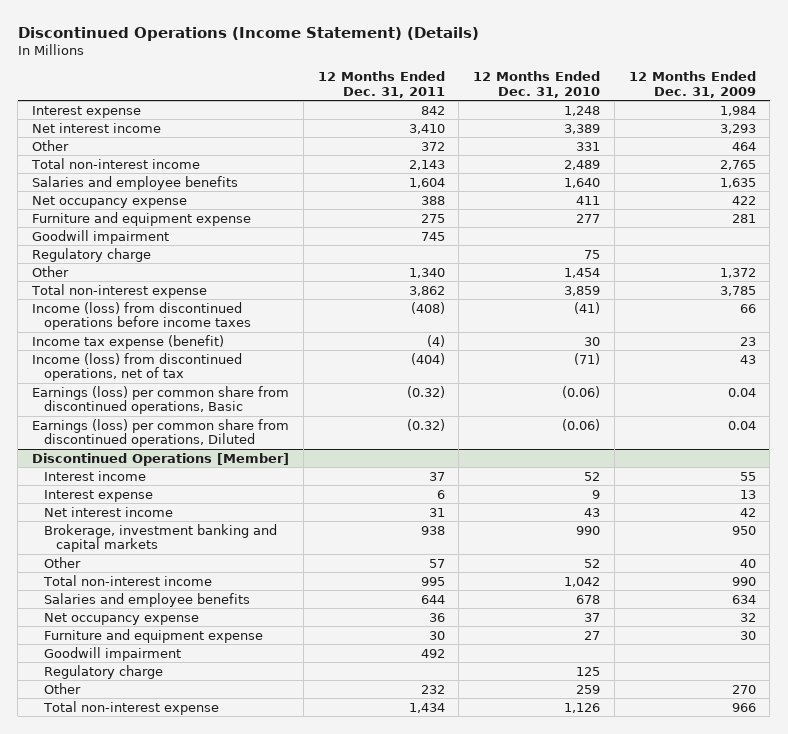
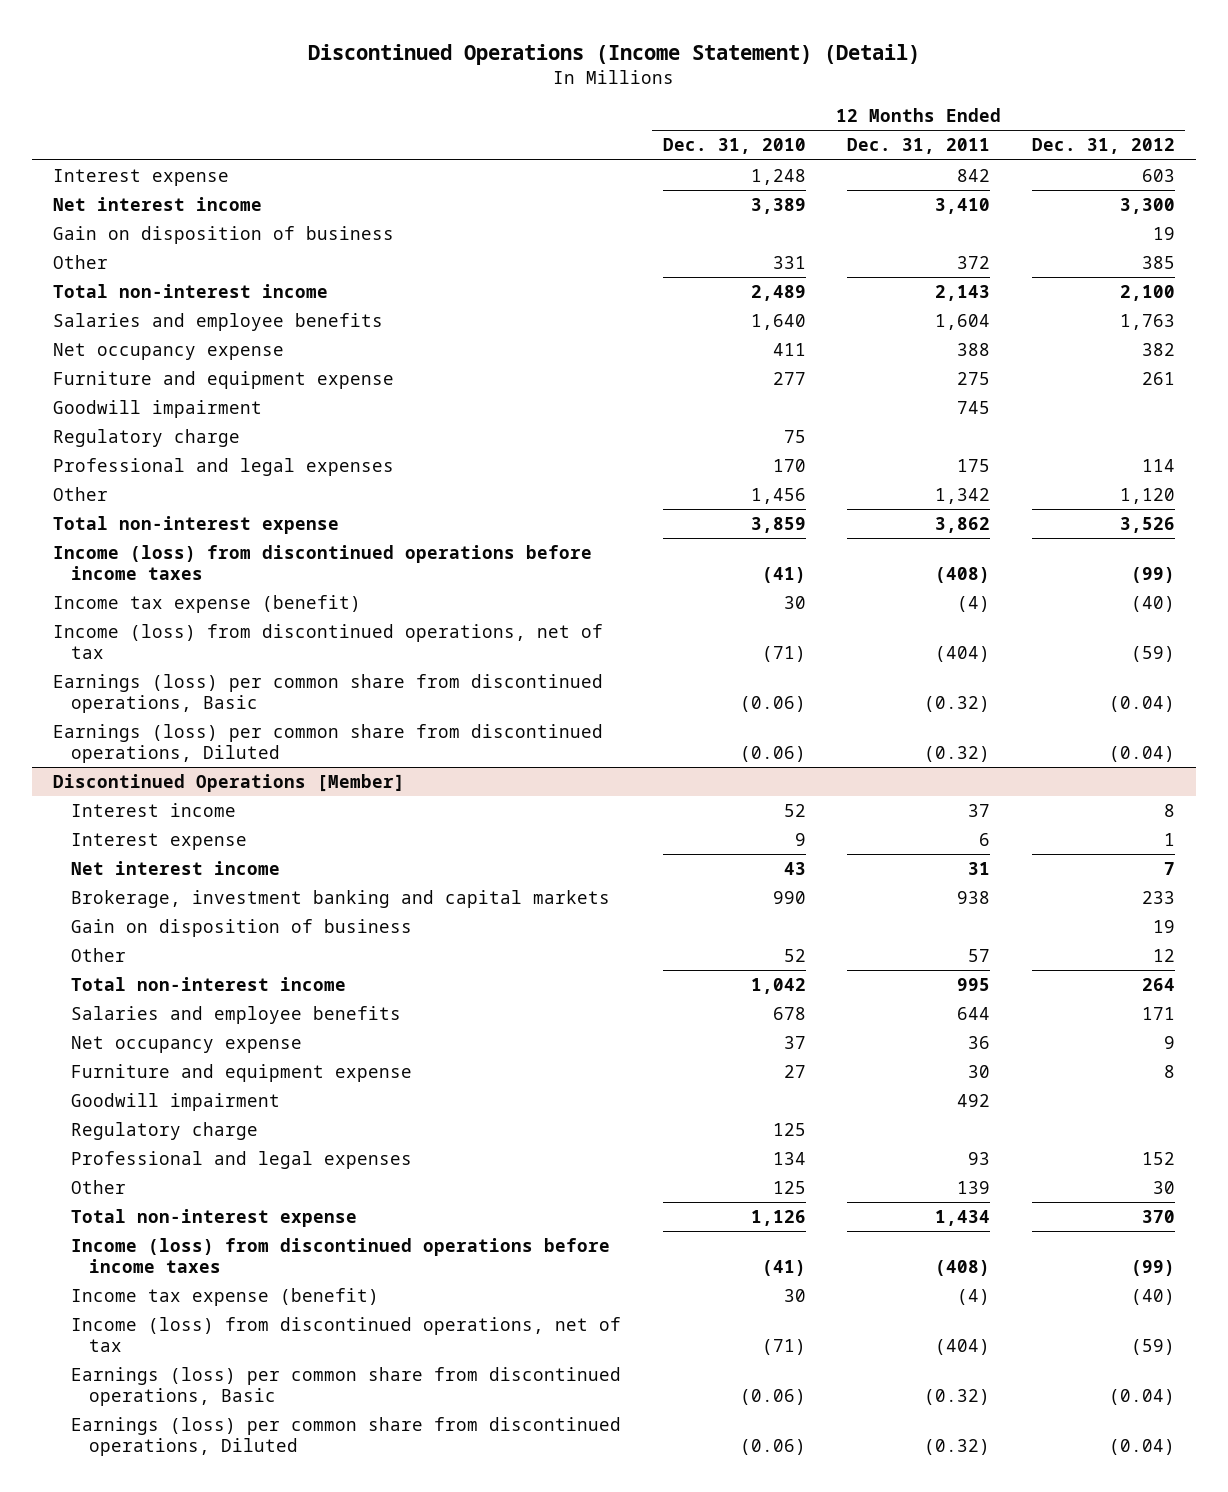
[17,26,479,41] Discontinued Operations (Income Statement) (Details) -> [308,43,921,65] Discontinued Operations (Income Statement) (Detail)
[628,71,756,98] 12 Months Ended Dec. 31, 2009 -> none
none -> [1031,138,1175,155] Dec. 31, 2012
none -> [53,225,395,244] Gain on disposition of business
none -> [53,457,395,476] Professional and legal expenses
[408,267,445,278] 1,340 -> [935,487,991,504] 1,342
[564,267,601,278] 1,454 -> [750,487,806,504] 1,456
none -> [71,918,413,937] Gain on disposition of business
none -> [71,1150,413,1169] Professional and legal expenses
[420,684,445,694] 232 -> [957,1180,991,1194] 139
[576,684,601,694] 259 -> [772,1180,806,1194] 125
none -> [71,1237,611,1274] Income (loss) from discontinued operations before income taxes
none -> [71,1287,380,1306] Income tax expense (benefit)
none -> [71,1316,622,1353] Income (loss) from discontinued operations, net of tax
none -> [71,1366,622,1407] Earnings (loss) per common share from discontinued operations, Basic
none -> [71,1416,622,1457] Earnings (loss) per common share from discontinued operations, Diluted

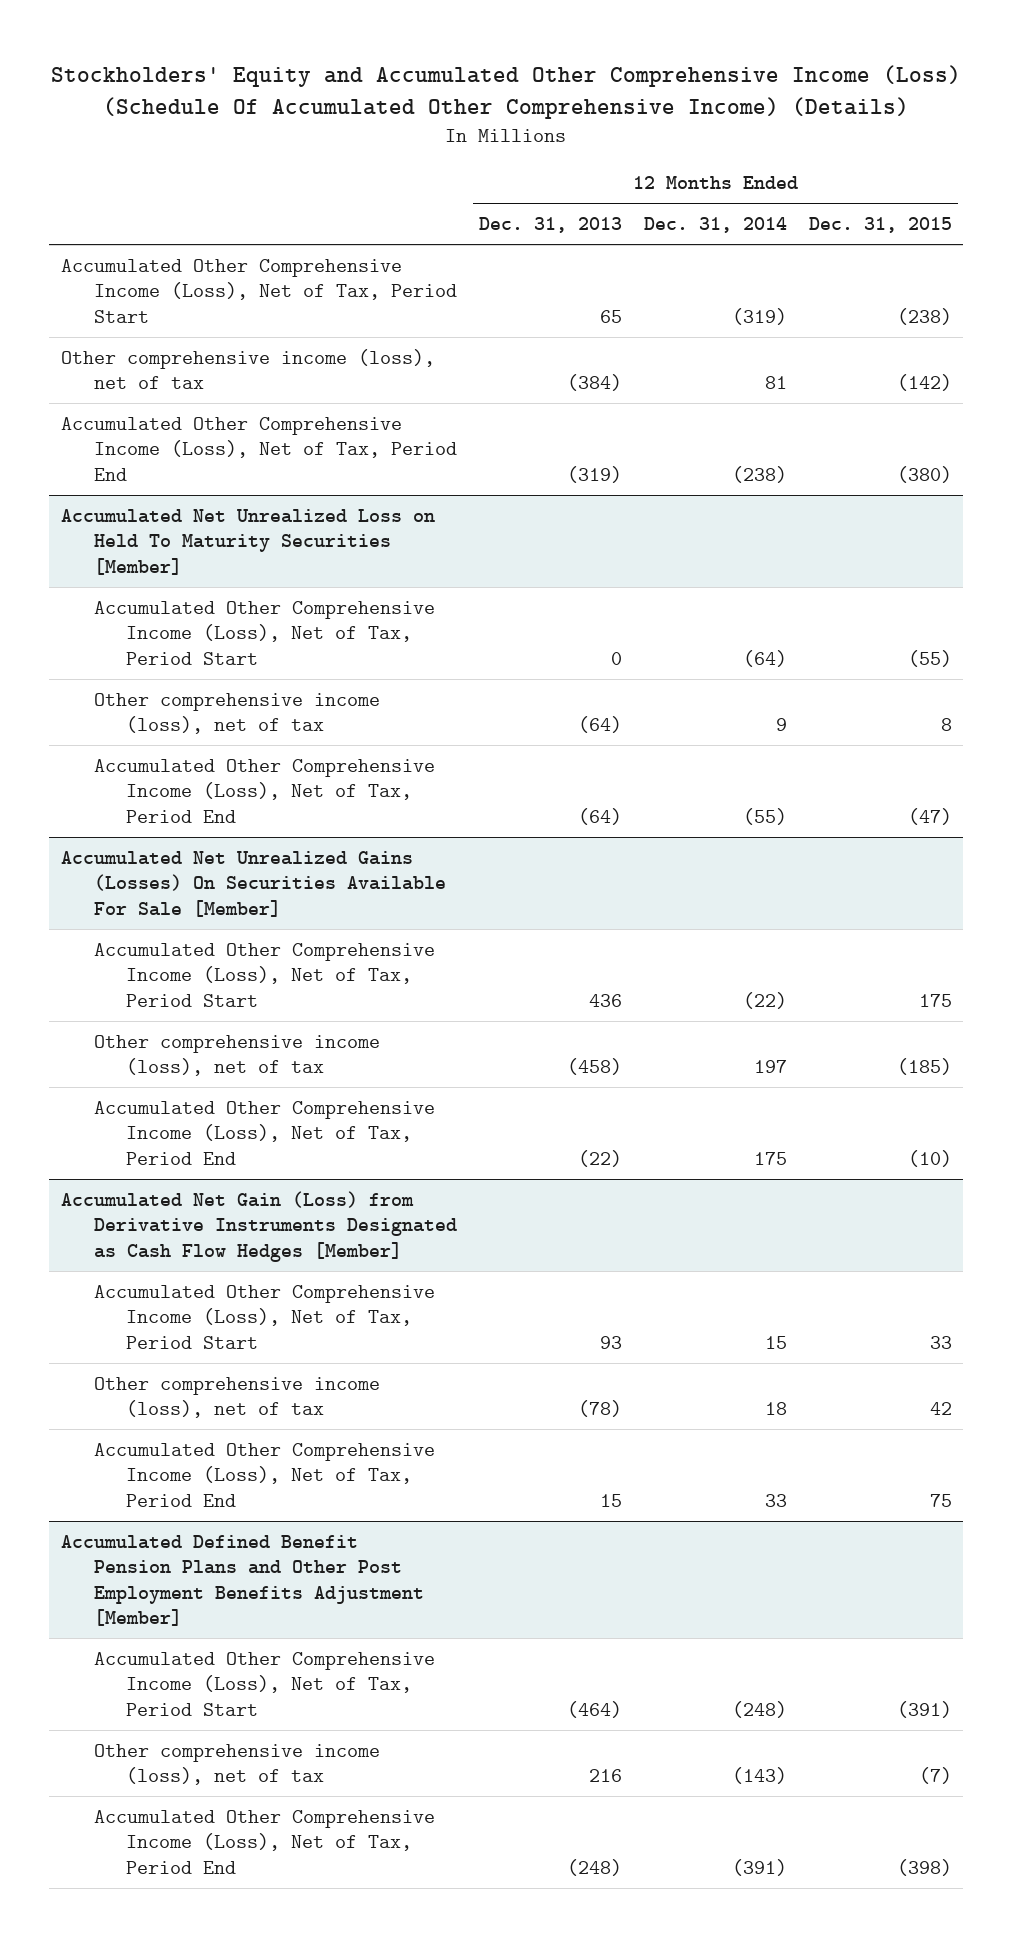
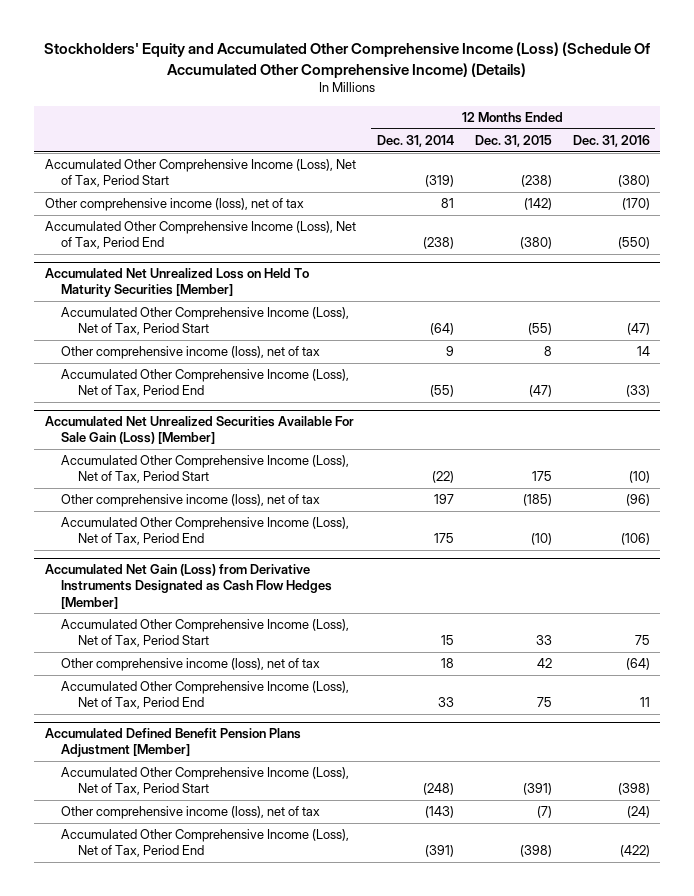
[478,217,622,234] Dec. 31, 2013 -> none
none -> [572,135,650,148] Dec. 31, 2016
[60,850,446,917] Accumulated Net Unrealized Gains (Losses) On Securities Available For Sale [Member] -> [44,416,354,445] Accumulated Net Unrealized Securities Available For Sale Gain (Loss) [Member]
[60,1534,424,1627] Accumulated Defined Benefit Pension Plans and Other Post Employment Benefits Adjustment [Member] -> [44,728,301,758] Accumulated Defined Benefit Pension Plans Adjustment [Member]

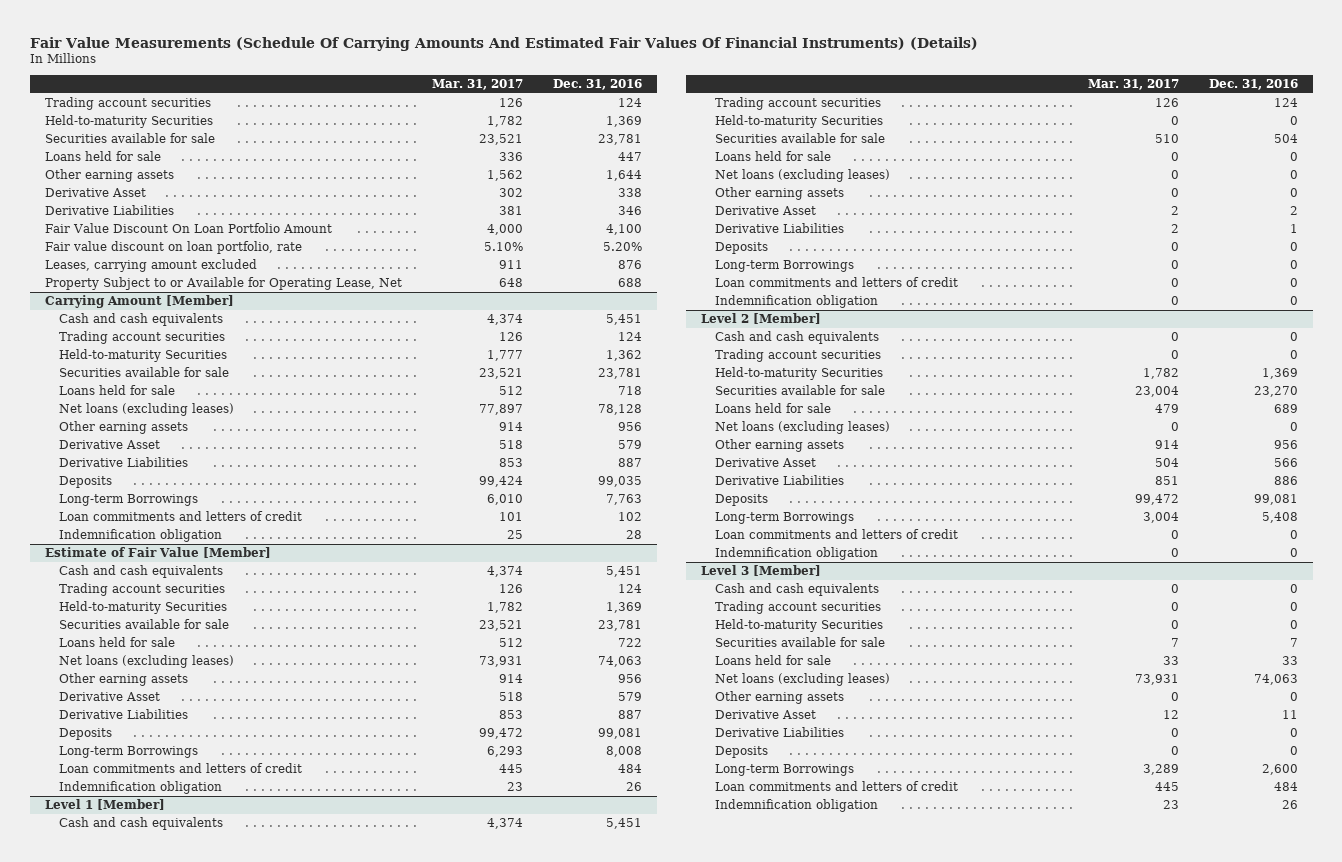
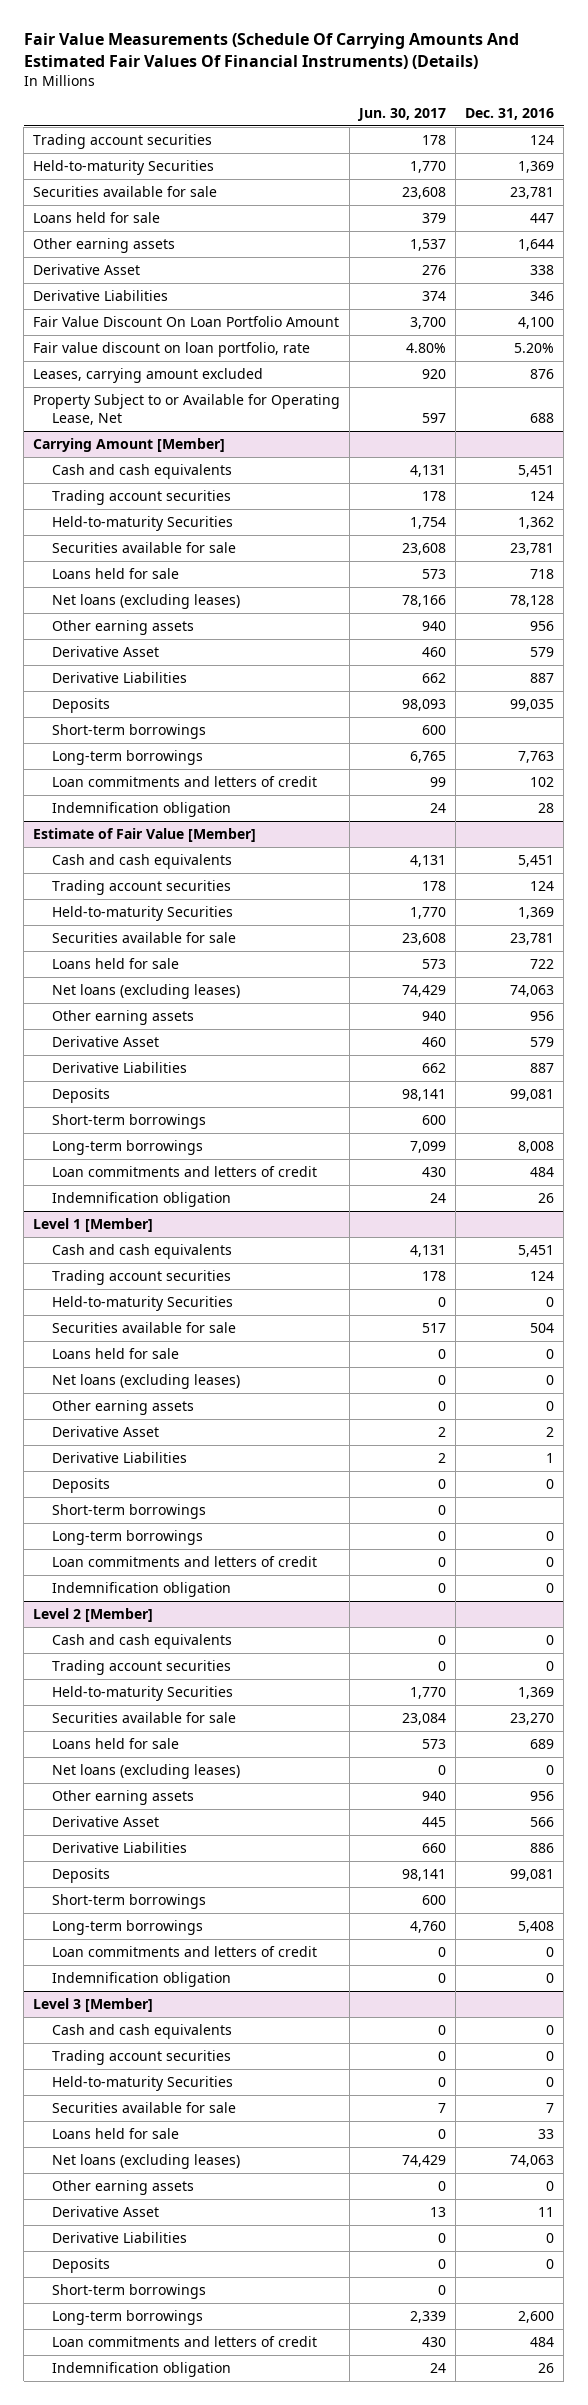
[431,79,523,91] Mar. 31, 2017 -> none
none -> [357,107,447,121] Jun. 30, 2017
none -> [52,723,207,739] Short-term borrowings
[58,494,198,507] Long-term Borrowings -> [52,749,204,765] Long-term borrowings
none -> [52,1113,207,1129] Short-term borrowings
[58,746,198,759] Long-term Borrowings -> [52,1139,204,1155] Long-term borrowings
none -> [52,1503,207,1519] Short-term borrowings
[714,260,854,273] Long-term Borrowings -> [52,1529,204,1545] Long-term borrowings
none -> [52,1893,207,1909] Short-term borrowings
[714,512,854,525] Long-term Borrowings -> [52,1919,204,1935] Long-term borrowings
none -> [52,2283,207,2299] Short-term borrowings
[714,764,854,777] Long-term Borrowings -> [52,2309,204,2325] Long-term borrowings

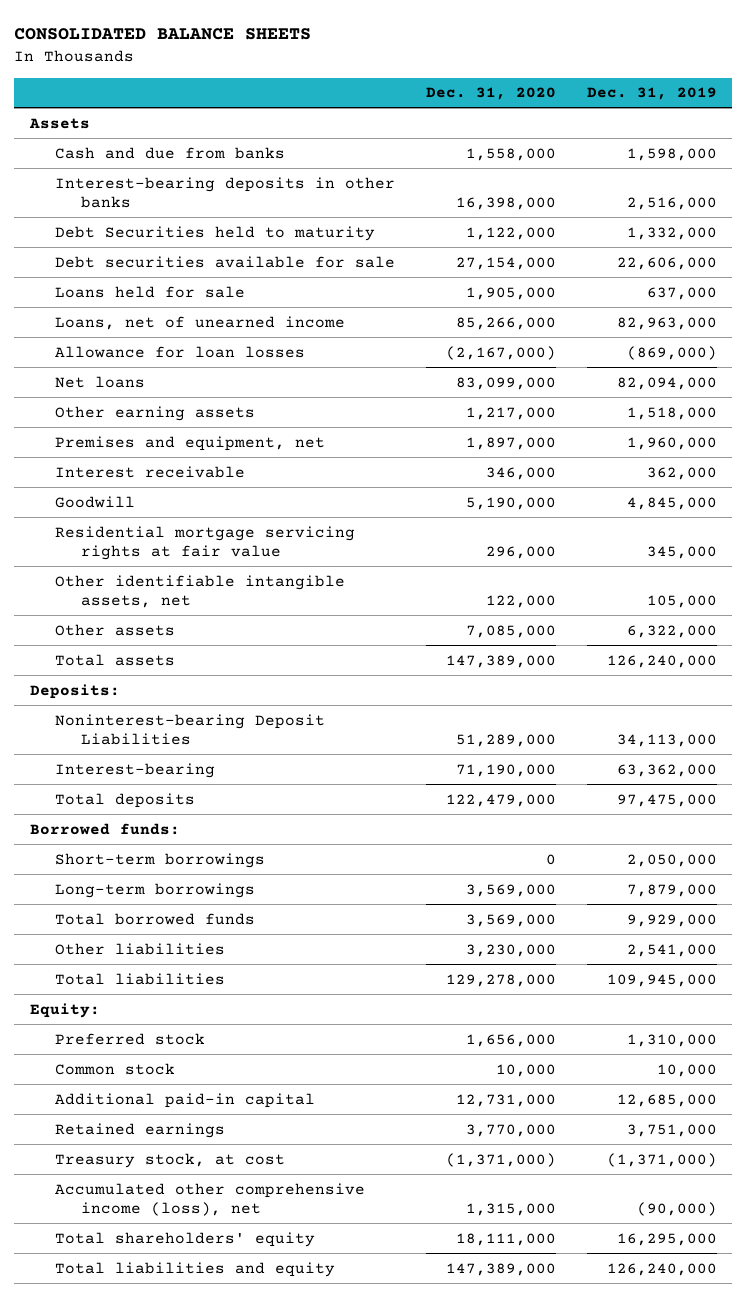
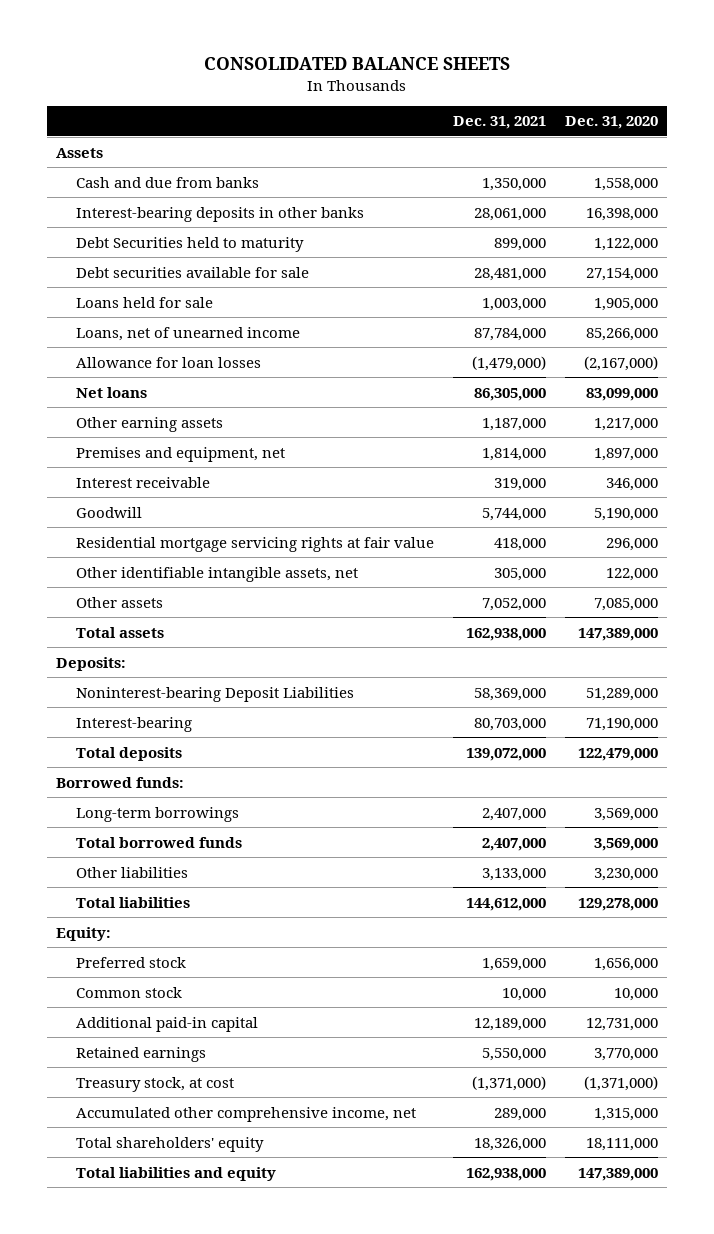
[586,87,717,101] Dec. 31, 2019 -> none
none -> [452,116,546,130] Dec. 31, 2021
[55,852,266,868] Short-term borrowings -> none
[55,1182,366,1217] Accumulated other comprehensive income (loss), net -> [75,1106,416,1122] Accumulated other comprehensive income, net

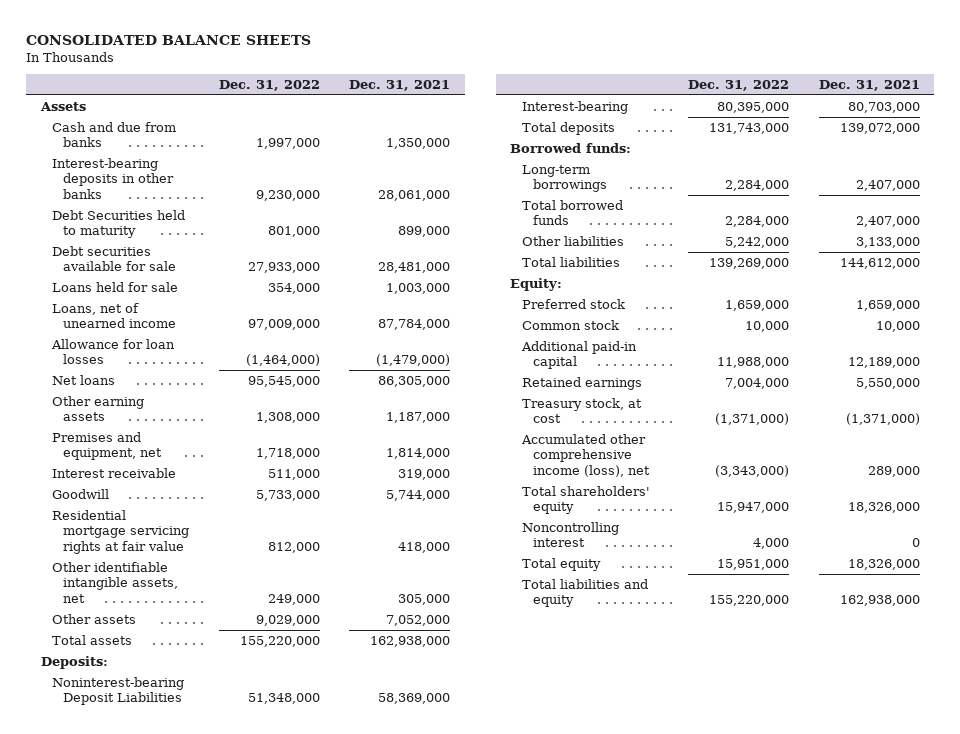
[564,116,658,130] Dec. 31, 2020 -> none
none -> [218,79,320,91] Dec. 31, 2022
[75,1106,416,1122] Accumulated other comprehensive income, net -> [520,433,650,477] Accumulated other comprehensive income (loss), net
none -> [521,521,619,548] Noncontrolling interest
none -> [521,557,601,571] Total equity

